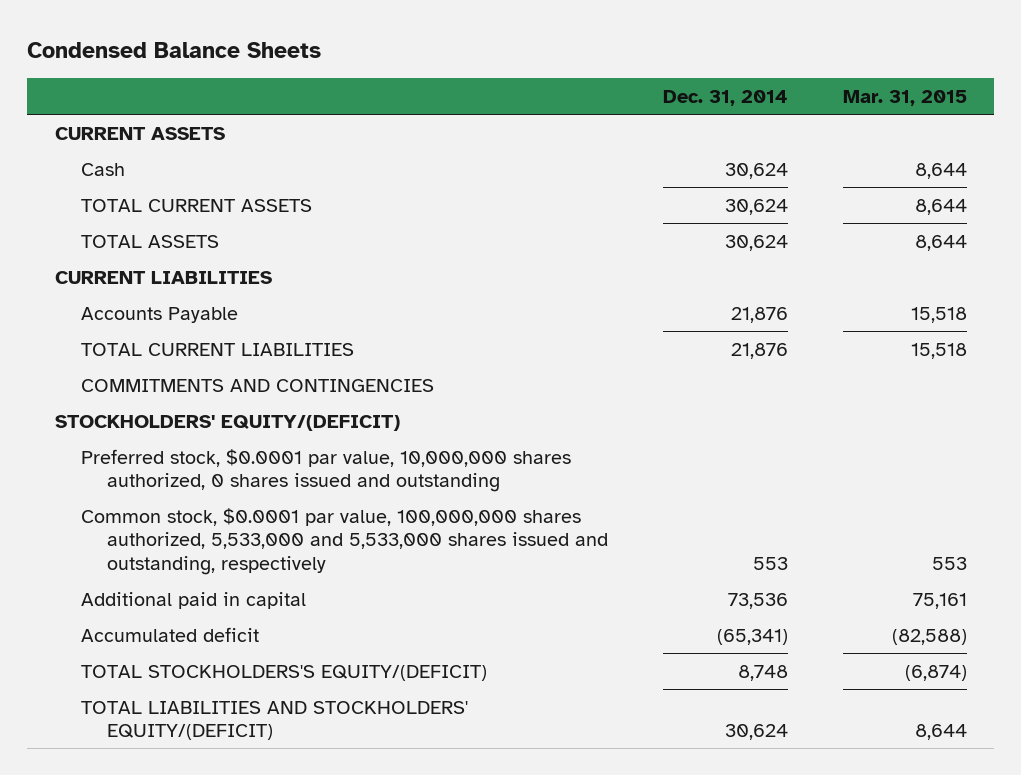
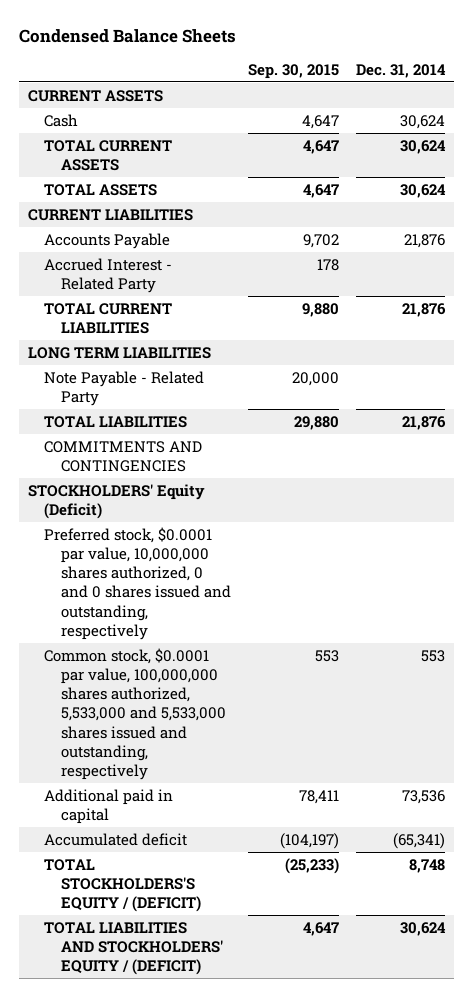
[842,90,967,107] Mar. 31, 2015 -> none
none -> [247,63,339,79] Sep. 30, 2015
none -> [44,257,173,293] Accrued Interest - Related Party
none -> [27,346,211,359] LONG TERM LIABILITIES
none -> [44,370,205,406] Note Payable - Related Party
none -> [44,415,188,428] TOTAL LIABILITIES
[54,414,400,431] STOCKHOLDERS' EQUITY/(DEFICIT) -> [27,483,205,519] STOCKHOLDERS' Equity (Deficit)
[81,448,572,493] Preferred stock, $0.0001 par value, 10,000,000 shares authorized, 0 shares issued and outstanding -> [44,526,231,640] Preferred stock, $0.0001 par value, 10,000,000 shares authorized, 0 and 0 shares issued and outstanding, respectively
[81,664,488,681] TOTAL STOCKHOLDERS'S EQUITY/(DEFICIT) -> [44,858,201,913] TOTAL STOCKHOLDERS'S EQUITY / (DEFICIT)
[81,700,469,741] TOTAL LIABILITIES AND STOCKHOLDERS' EQUITY/(DEFICIT) -> [44,921,223,976] TOTAL LIABILITIES AND STOCKHOLDERS' EQUITY / (DEFICIT)

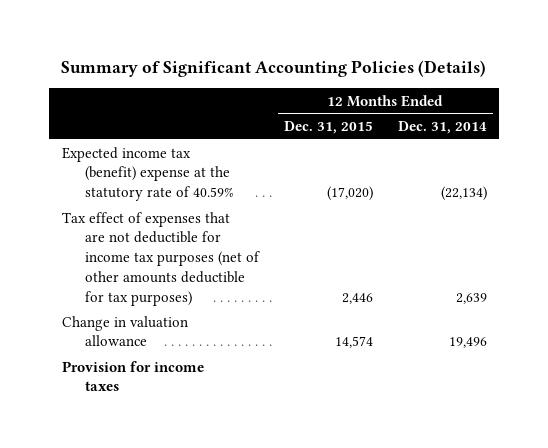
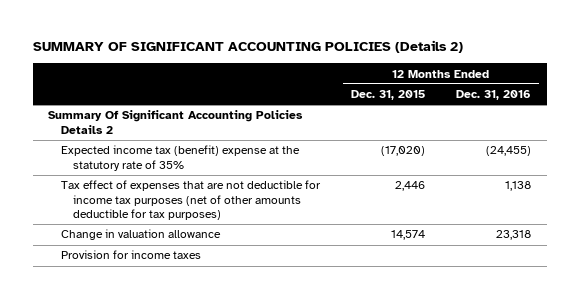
[61,59,487,77] Summary of Significant Accounting Policies (Details) -> [32,40,463,54] SUMMARY OF SIGNIFICANT ACCOUNTING POLICIES (Details 2)
[397,120,487,134] Dec. 31, 2014 -> none
none -> [456,90,532,101] Dec. 31, 2016
none -> [48,110,304,134] Summary Of Significant Accounting Policies Details 2
[61,146,235,202] Expected income tax (benefit) expense at the statutory rate of 40.59% -> [60,145,300,171] Expected income tax (benefit) expense at the statutory rate of 35%

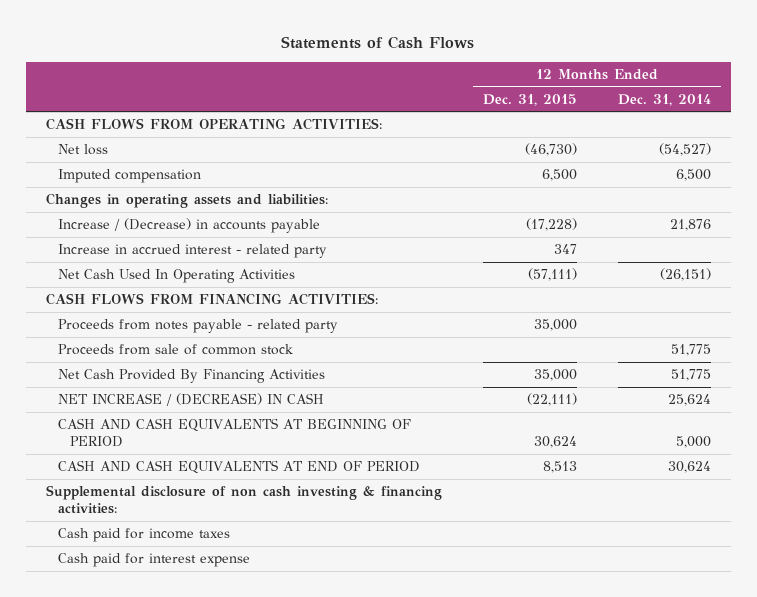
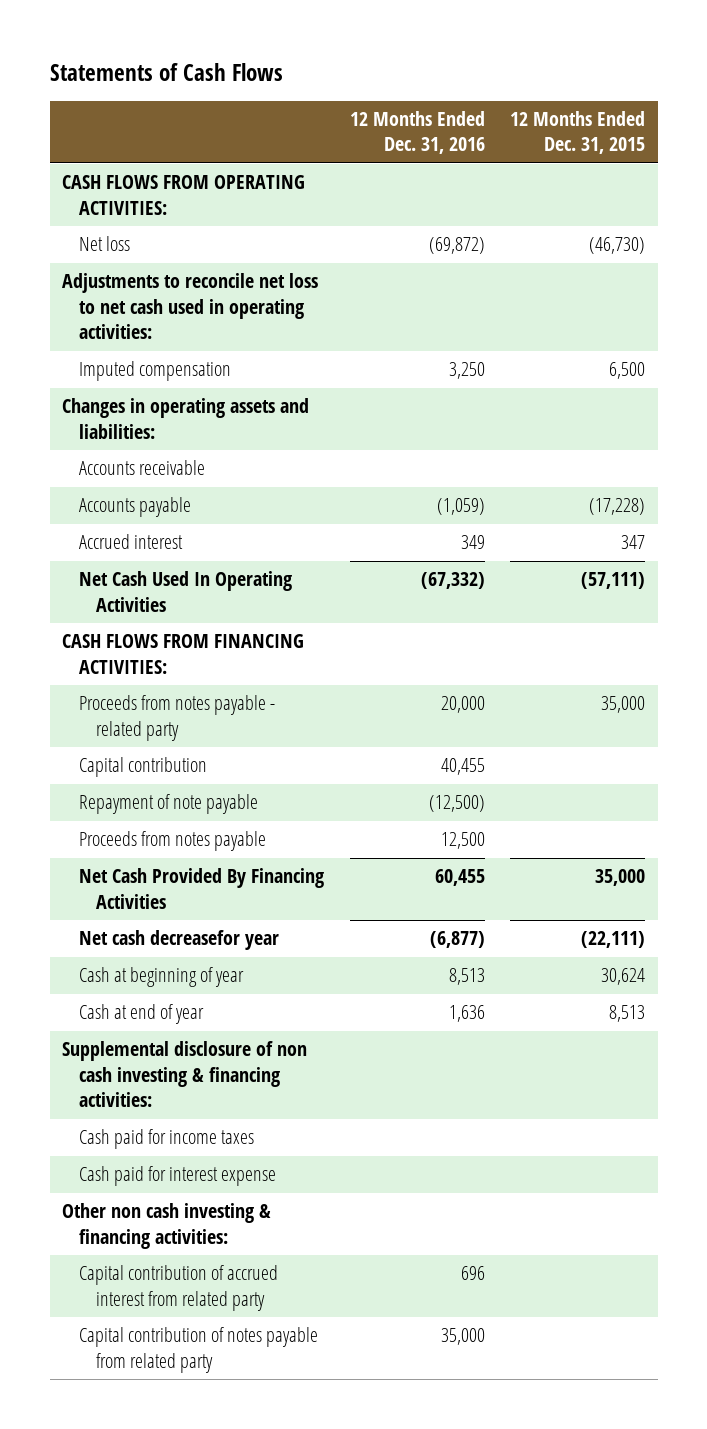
[617,93,711,106] Dec. 31, 2014 -> none
none -> [349,110,485,155] 12 Months Ended Dec. 31, 2016
none -> [62,273,319,340] Adjustments to reconcile net loss to net cash used in operating activities:
none -> [79,460,206,476] Accounts receivable
[58,218,321,234] Increase / (Decrease) in accounts payable -> [79,497,192,518] Accounts payable
[58,244,328,259] Increase in accrued interest - related party -> [79,534,184,550] Accrued interest
[58,344,294,356] Proceeds from sale of common stock -> [79,757,208,778] Capital contribution
none -> [79,794,259,815] Repayment of note payable
none -> [79,831,267,852] Proceeds from notes payable
[58,393,325,407] NET INCREASE / (DECREASE) IN CASH -> [79,930,280,951] Net cash decreasefor year
[58,418,412,448] CASH AND CASH EQUIVALENTS AT BEGINNING OF PERIOD -> [79,967,245,988] Cash at beginning of year
[58,460,421,475] CASH AND CASH EQUIVALENTS AT END OF PERIOD -> [79,1004,205,1025] Cash at end of year
none -> [62,1203,272,1249] Other non cash investing & financing activities:
none -> [79,1265,279,1311] Capital contribution of accrued interest from related party
none -> [79,1327,319,1373] Capital contribution of notes payable from related party

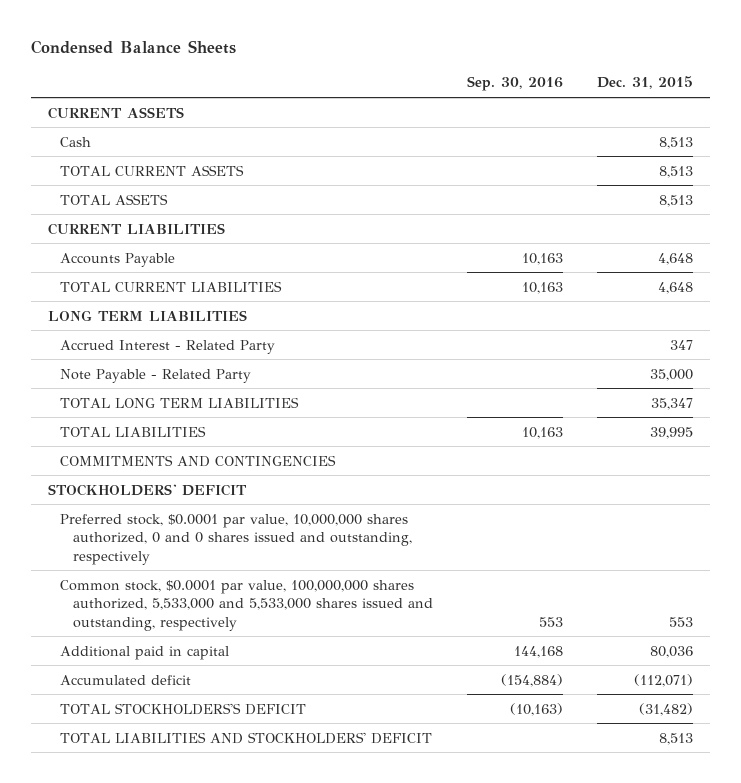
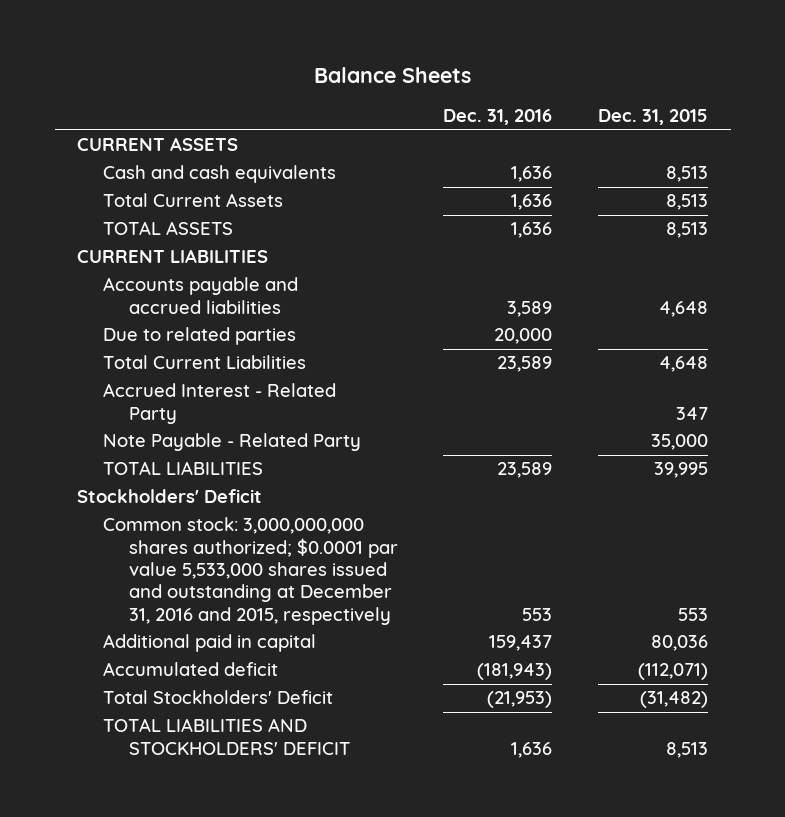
[30,40,236,55] Condensed Balance Sheets -> [313,67,471,84] Balance Sheets
[467,76,564,92] Sep. 30, 2016 -> none
none -> [443,109,553,126] Dec. 31, 2016
[60,136,92,147] Cash -> [103,165,337,184] Cash and cash equivalents
[60,164,245,176] TOTAL CURRENT ASSETS -> [103,193,284,208] Total Current Assets
[47,309,247,321] LONG TERM LIABILITIES -> none
[60,252,176,267] Accounts Payable -> [103,277,299,314] Accounts payable and accrued liabilities
none -> [103,327,297,346] Due to related parties
[60,280,283,292] TOTAL CURRENT LIABILITIES -> [103,355,307,370] Total Current Liabilities
[60,396,300,408] TOTAL LONG TERM LIABILITIES -> none
[60,454,337,467] COMMITMENTS AND CONTINGENCIES -> none
[60,513,413,565] Preferred stock, $0.0001 par value, 10,000,000 shares authorized, 0 and 0 shares issued and outstanding, respectively -> none
[47,483,247,496] STOCKHOLDERS' DEFICIT -> [77,489,263,504] Stockholders' Deficit
[60,579,434,631] Common stock, $0.0001 par value, 100,000,000 shares authorized, 5,533,000 and 5,533,000 shares issued and outstanding, respectively -> [103,517,398,625] Common stock: 3,000,000,000 shares authorized; $0.0001 par value 5,533,000 shares issued and outstanding at December 31, 2016 and 2015, respectively
[60,702,307,715] TOTAL STOCKHOLDERS'S DEFICIT -> [103,690,334,705] Total Stockholders' Deficit

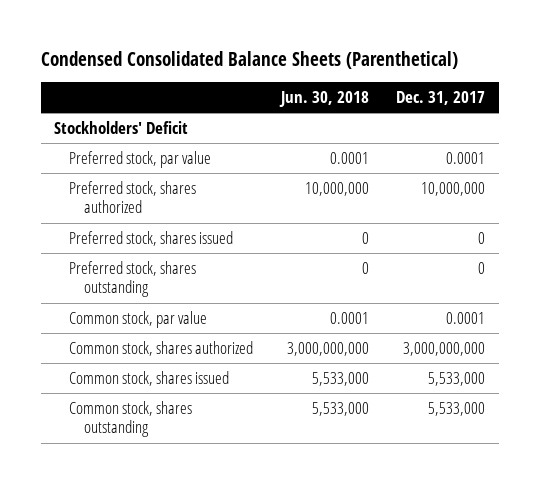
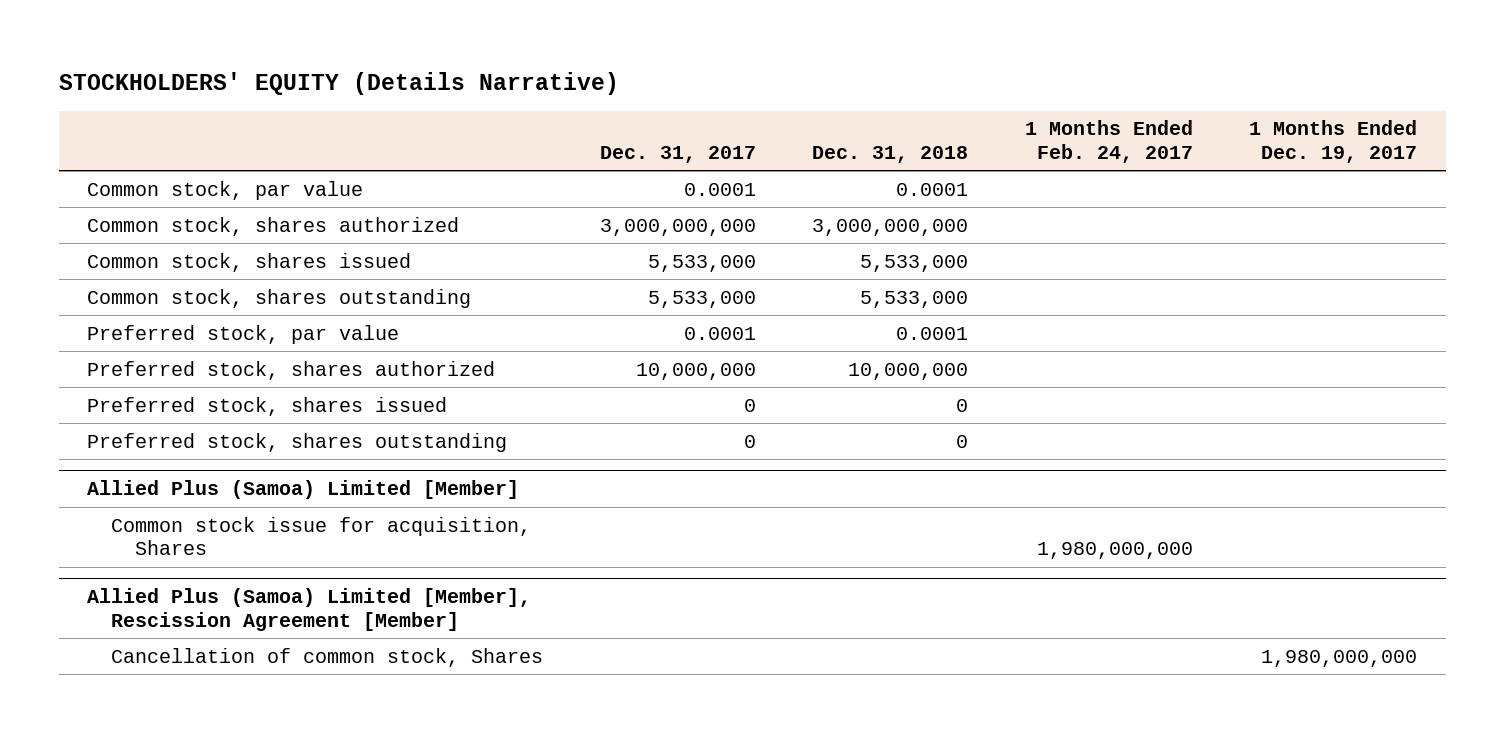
[40,50,458,69] Condensed Consolidated Balance Sheets (Parenthetical) -> [59,72,620,96] STOCKHOLDERS' EQUITY (Details Narrative)
[278,90,369,107] Jun. 30, 2018 -> none
none -> [812,145,969,163] Dec. 31, 2018
none -> [1024,120,1193,163] 1 Months Ended Feb. 24, 2017
none -> [1249,120,1418,163] 1 Months Ended Dec. 19, 2017
[54,120,189,134] Stockholders' Deficit -> none
[68,150,211,168] Preferred stock, par value -> [87,324,400,344] Preferred stock, par value
[68,180,196,214] Preferred stock, shares authorized -> [87,360,496,380] Preferred stock, shares authorized
[68,230,233,246] Preferred stock, shares issued -> [87,396,448,416] Preferred stock, shares issued
[68,260,196,298] Preferred stock, shares outstanding -> [87,432,508,452] Preferred stock, shares outstanding
none -> [87,480,520,500] Allied Plus (Samoa) Limited [Member]
none -> [111,516,532,556] Common stock issue for acquisition, Shares
none -> [87,588,532,632] Allied Plus (Samoa) Limited [Member], Rescission Agreement [Member]
none -> [111,647,544,667] Cancellation of common stock, Shares

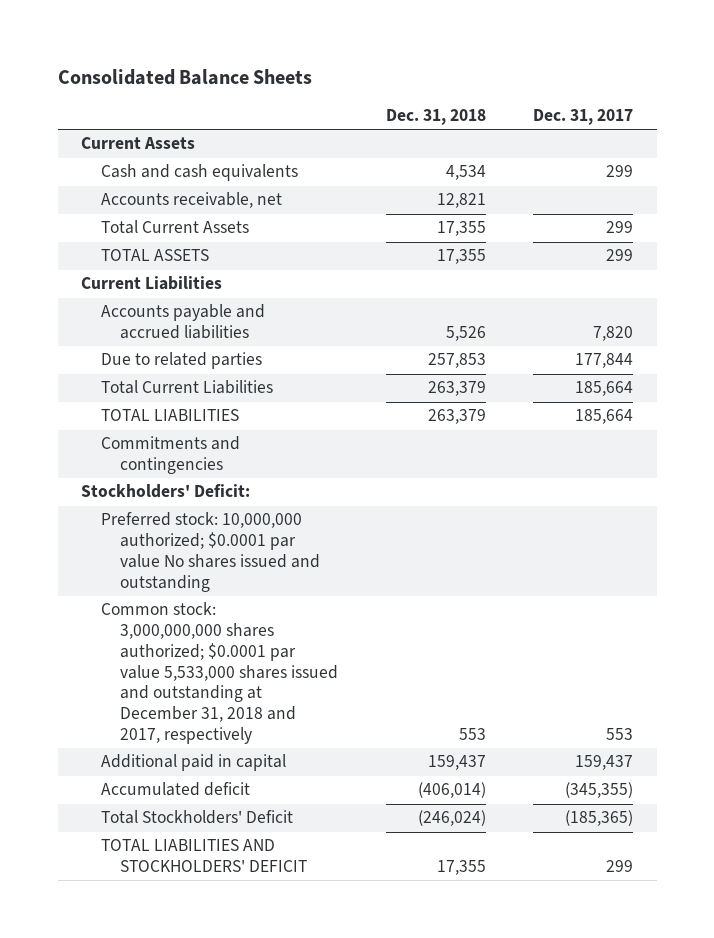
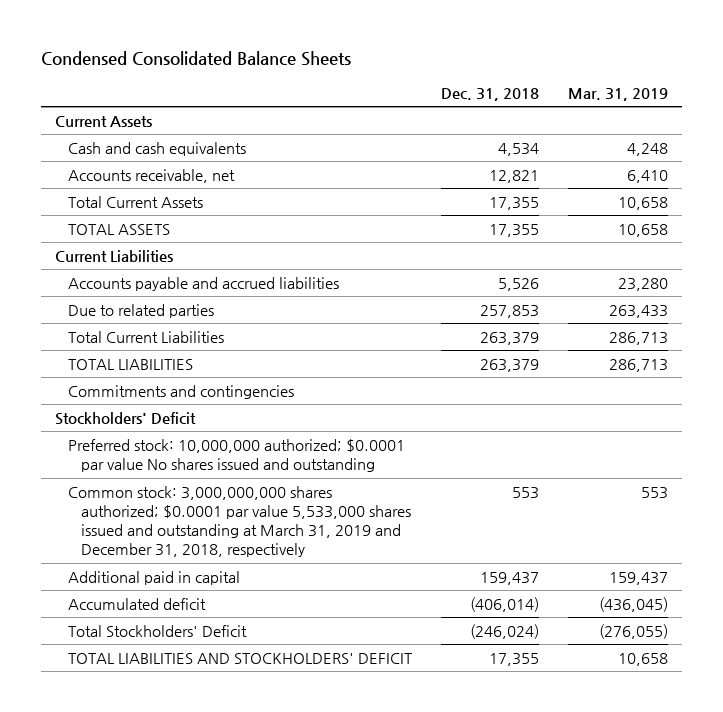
[57,69,312,86] Consolidated Balance Sheets -> [40,50,351,66] Condensed Consolidated Balance Sheets
[533,109,634,126] Dec. 31, 2017 -> none
none -> [567,87,668,101] Mar. 31, 2019
[81,484,251,499] Stockholders' Deficit: -> [55,411,197,425] Stockholders' Deficit
[100,602,339,744] Common stock: 3,000,000,000 shares authorized; $0.0001 par value 5,533,000 shares issued and outstanding at December 31, 2018 and 2017, respectively -> [68,485,412,558] Common stock: 3,000,000,000 shares authorized; $0.0001 par value 5,533,000 shares issued and outstanding at March 31, 2019 and December 31, 2018, respectively

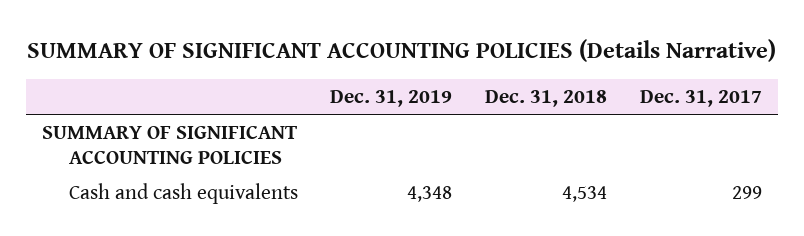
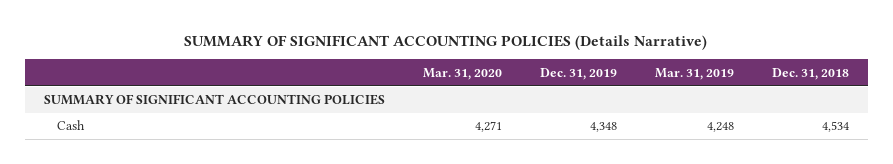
[639,90,762,108] Dec. 31, 2017 -> none
none -> [422,67,502,80] Mar. 31, 2020
none -> [654,67,734,80] Mar. 31, 2019
[68,183,298,205] Cash and cash equivalents -> [56,120,85,131] Cash

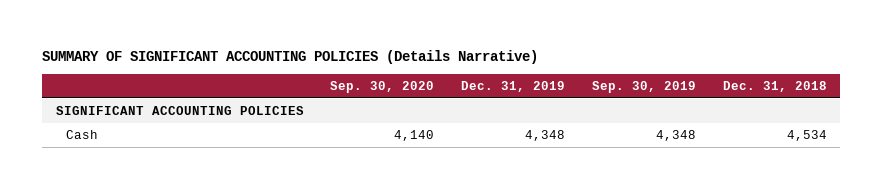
[422,67,502,80] Mar. 31, 2020 -> none
[654,67,734,80] Mar. 31, 2019 -> none
none -> [330,80,435,93] Sep. 30, 2020
none -> [592,80,697,93] Sep. 30, 2019
[43,94,385,106] SUMMARY OF SIGNIFICANT ACCOUNTING POLICIES -> [55,106,304,116] SIGNIFICANT ACCOUNTING POLICIES

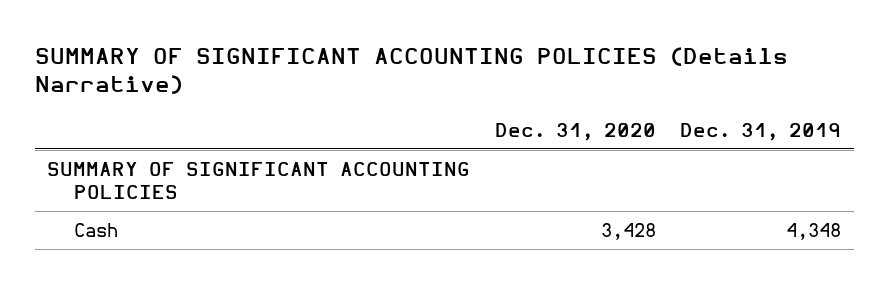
[330,80,435,93] Sep. 30, 2020 -> none
[592,80,697,93] Sep. 30, 2019 -> none
[722,80,827,92] Dec. 31, 2018 -> none
none -> [494,123,656,142] Dec. 31, 2020
[55,106,304,116] SIGNIFICANT ACCOUNTING POLICIES -> [47,162,471,200] SUMMARY OF SIGNIFICANT ACCOUNTING POLICIES

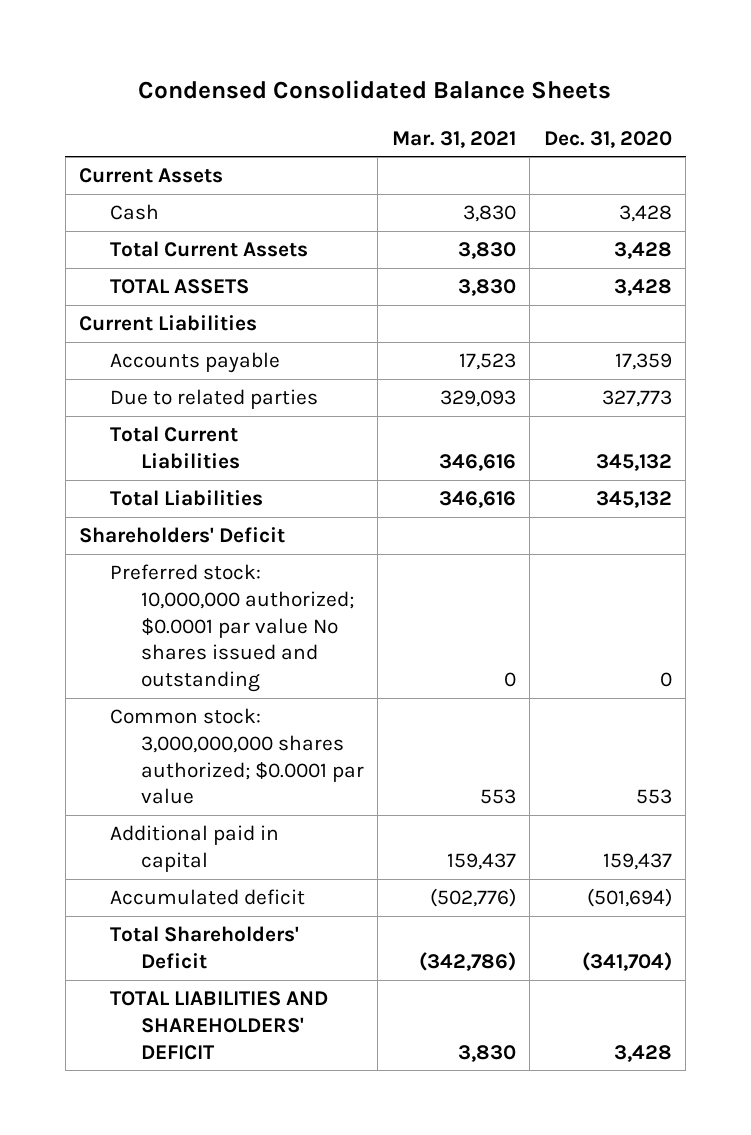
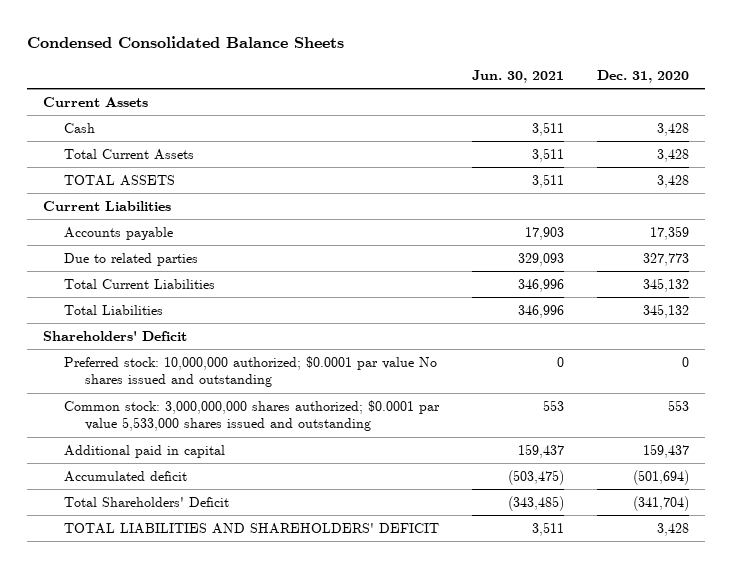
[391,130,516,148] Mar. 31, 2021 -> none
none -> [471,69,564,83] Jun. 30, 2021
[110,708,365,805] Common stock: 3,000,000,000 shares authorized; $0.0001 par value -> [64,399,441,432] Common stock: 3,000,000,000 shares authorized; $0.0001 par value 5,533,000 shares issued and outstanding

